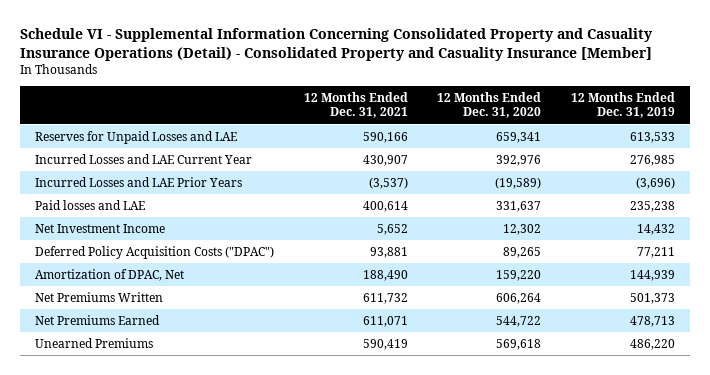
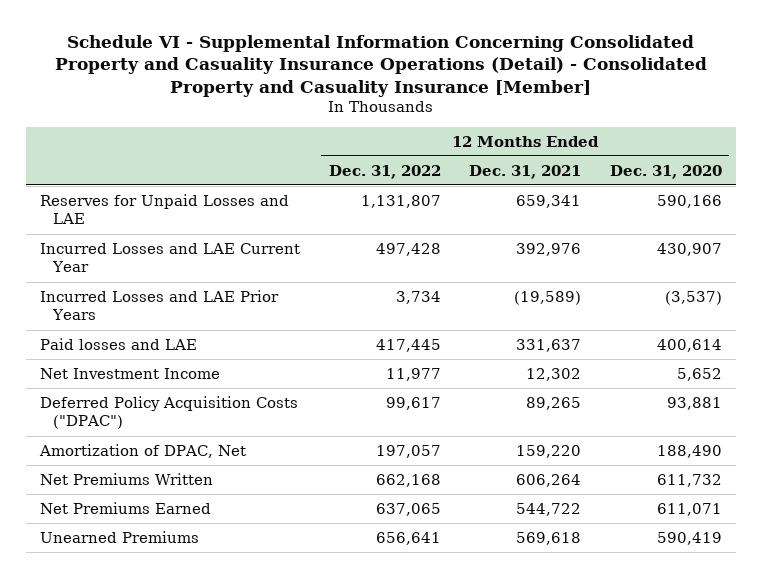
[570,92,675,119] 12 Months Ended Dec. 31, 2019 -> none
none -> [328,164,441,179] Dec. 31, 2022
[362,131,408,143] 590,166 -> [516,194,582,208] 659,341
[496,131,542,143] 659,341 -> [656,194,722,208] 590,166
[362,154,408,166] 430,907 -> [516,242,582,256] 392,976
[496,154,542,166] 392,976 -> [656,242,722,256] 430,907
[368,176,408,189] (3,537) -> [514,290,582,305] (19,589)
[495,176,542,189] (19,589) -> [664,290,722,305] (3,537)
[362,200,408,212] 400,614 -> [516,338,582,352] 331,637
[496,200,542,212] 331,637 -> [656,338,722,352] 400,614
[376,223,408,235] 5,652 -> [526,367,582,381] 12,302
[503,223,542,235] 12,302 -> [676,367,722,381] 5,652
[369,246,408,258] 93,881 -> [526,396,582,410] 89,265
[503,246,542,258] 89,265 -> [666,396,722,410] 93,881
[362,269,408,281] 188,490 -> [516,444,582,458] 159,220
[496,269,542,281] 159,220 -> [656,444,722,458] 188,490
[362,292,408,304] 611,732 -> [516,473,582,487] 606,264
[496,292,542,304] 606,264 -> [656,473,722,487] 611,732
[362,315,408,327] 611,071 -> [516,502,582,516] 544,722
[496,315,542,327] 544,722 -> [656,502,722,516] 611,071
[362,338,408,350] 590,419 -> [516,531,582,545] 569,618
[496,338,542,350] 569,618 -> [656,531,722,545] 590,419

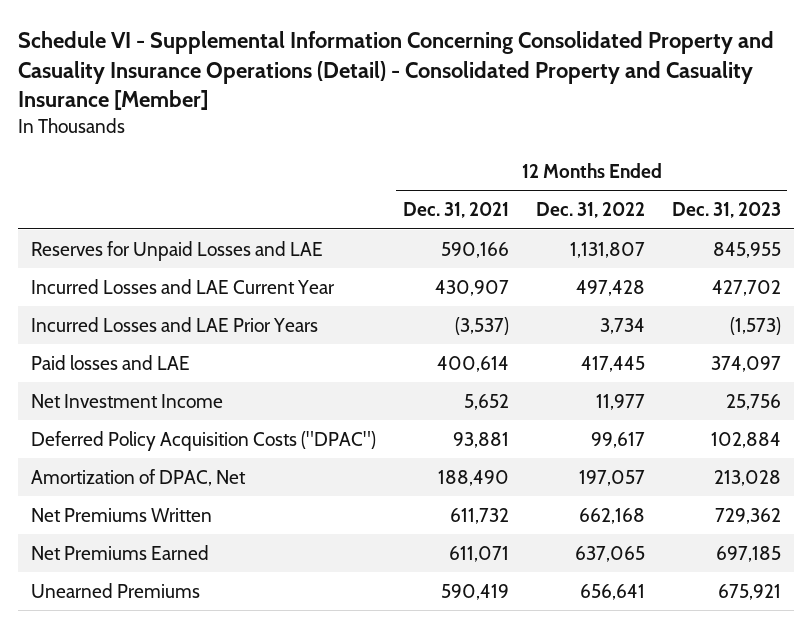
[609,164,722,179] Dec. 31, 2020 -> none
none -> [671,202,781,219] Dec. 31, 2023
[516,194,582,208] 659,341 -> [441,241,510,258] 590,166
[516,242,582,256] 392,976 -> [435,279,510,296] 430,907
[514,290,582,305] (19,589) -> [455,316,510,335] (3,537)
[516,338,582,352] 331,637 -> [437,355,510,372] 400,614
[526,367,582,381] 12,302 -> [464,393,510,410] 5,652
[526,396,582,410] 89,265 -> [453,431,510,448] 93,881
[516,444,582,458] 159,220 -> [438,469,510,486] 188,490
[516,473,582,487] 606,264 -> [450,507,510,524] 611,732
[516,502,582,516] 544,722 -> [449,545,510,562] 611,071
[516,531,582,545] 569,618 -> [441,583,510,600] 590,419

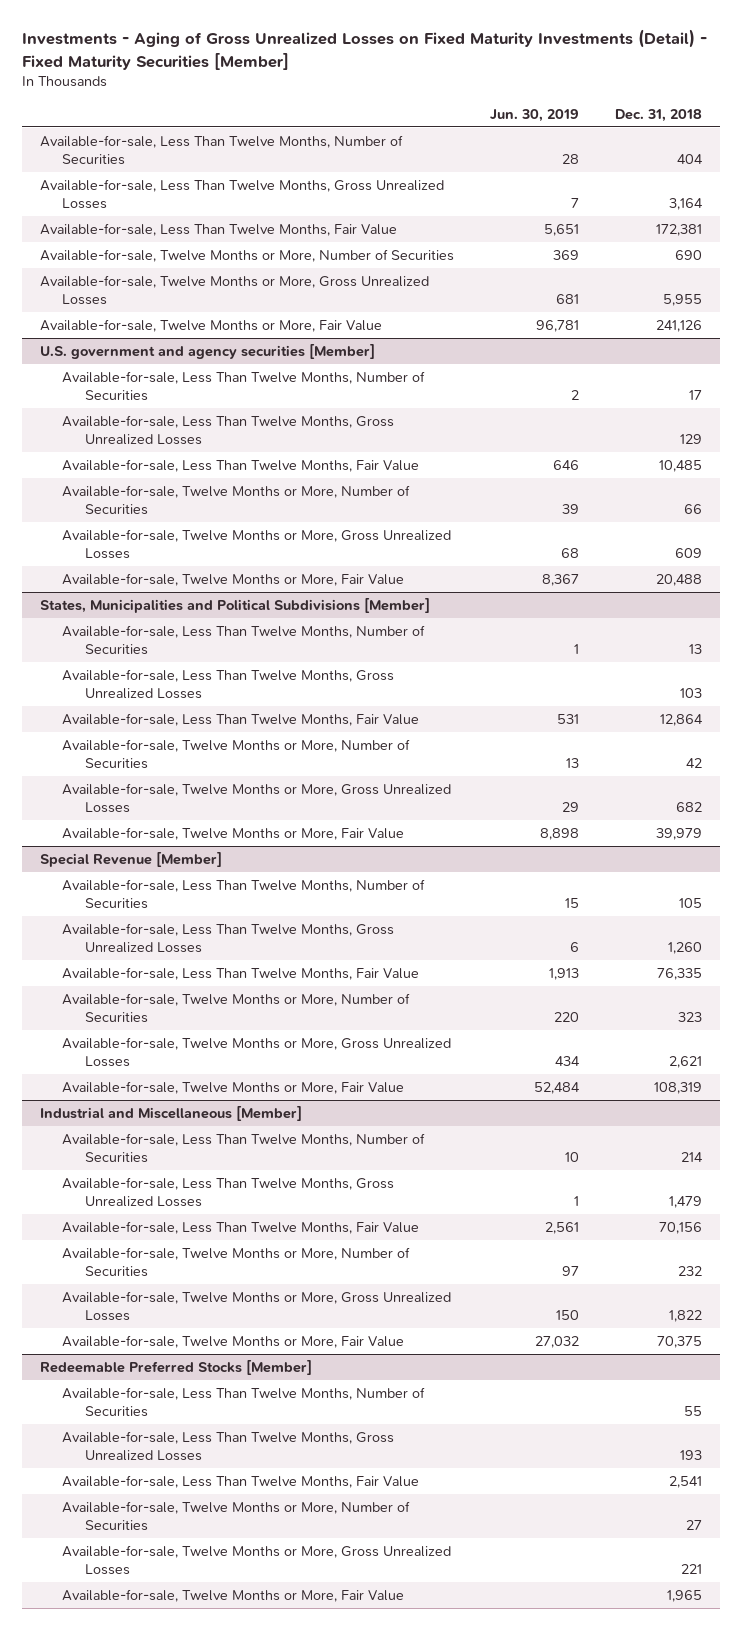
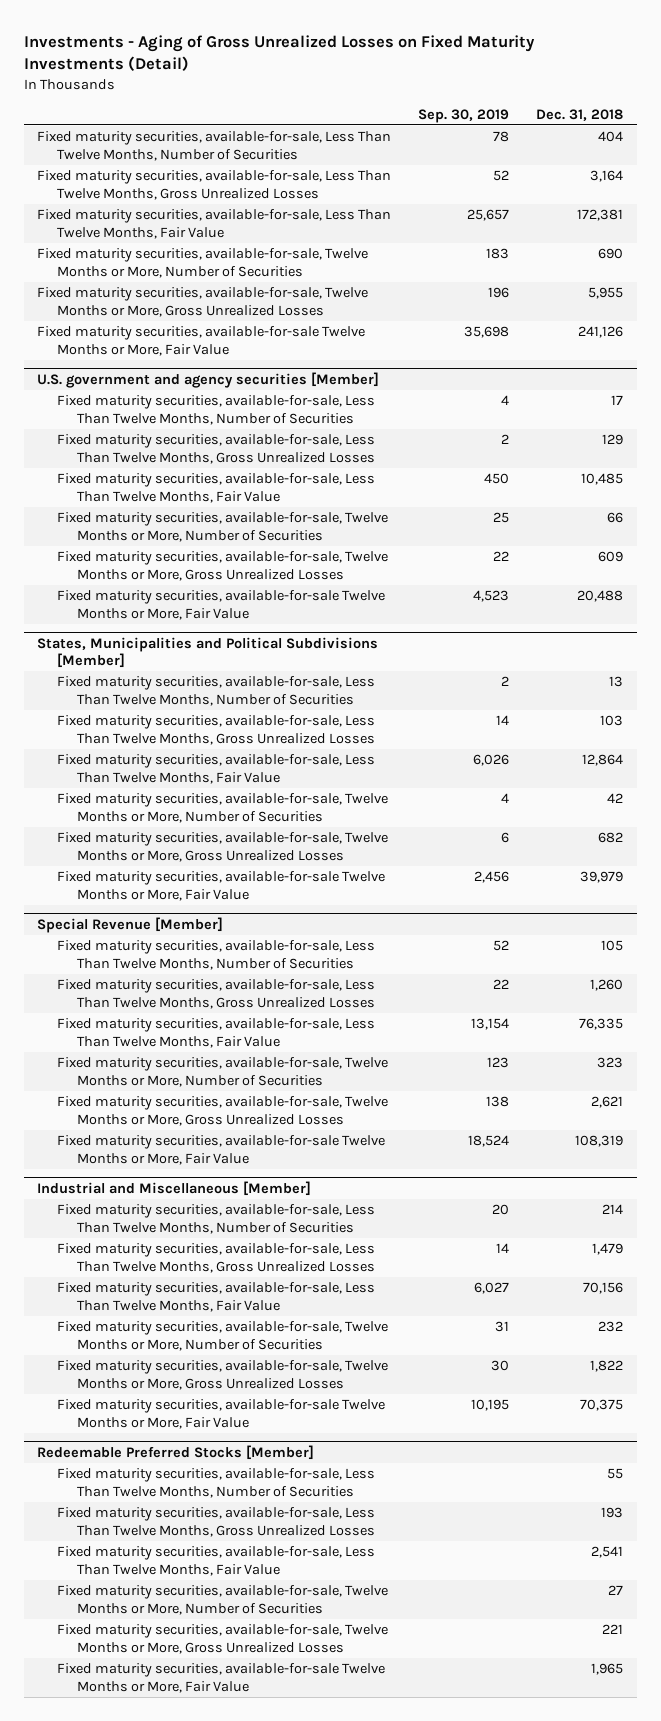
[21,29,707,70] Investments - Aging of Gross Unrealized Losses on Fixed Maturity Investments (Detail) - Fixed Maturity Securities [Member] -> [23,34,535,72] Investments - Aging of Gross Unrealized Losses on Fixed Maturity Investments (Detail)
[489,108,579,122] Jun. 30, 2019 -> none
none -> [418,108,510,123] Sep. 30, 2019
[39,135,403,166] Available-for-sale, Less Than Twelve Months, Number of Securities -> [37,131,392,161] Fixed maturity securities, available-for-sale, Less Than Twelve Months, Number of Securities
[39,179,444,210] Available-for-sale, Less Than Twelve Months, Gross Unrealized Losses -> [37,170,392,200] Fixed maturity securities, available-for-sale, Less Than Twelve Months, Gross Unrealized Losses
[39,223,397,237] Available-for-sale, Less Than Twelve Months, Fair Value -> [37,209,392,239] Fixed maturity securities, available-for-sale, Less Than Twelve Months, Fair Value
[39,249,454,263] Available-for-sale, Twelve Months or More, Number of Securities -> [37,248,369,278] Fixed maturity securities, available-for-sale, Twelve Months or More, Number of Securities
[39,275,429,306] Available-for-sale, Twelve Months or More, Gross Unrealized Losses -> [37,287,369,317] Fixed maturity securities, available-for-sale, Twelve Months or More, Gross Unrealized Losses
[39,319,382,333] Available-for-sale, Twelve Months or More, Fair Value -> [37,326,366,356] Fixed maturity securities, available-for-sale Twelve Months or More, Fair Value
[62,371,426,402] Available-for-sale, Less Than Twelve Months, Number of Securities -> [57,395,376,425] Fixed maturity securities, available-for-sale, Less Than Twelve Months, Number of Securities
[62,415,395,446] Available-for-sale, Less Than Twelve Months, Gross Unrealized Losses -> [57,434,376,464] Fixed maturity securities, available-for-sale, Less Than Twelve Months, Gross Unrealized Losses
[62,459,420,473] Available-for-sale, Less Than Twelve Months, Fair Value -> [57,473,376,503] Fixed maturity securities, available-for-sale, Less Than Twelve Months, Fair Value
[62,485,411,516] Available-for-sale, Twelve Months or More, Number of Securities -> [57,512,389,542] Fixed maturity securities, available-for-sale, Twelve Months or More, Number of Securities
[62,529,452,560] Available-for-sale, Twelve Months or More, Gross Unrealized Losses -> [57,551,389,581] Fixed maturity securities, available-for-sale, Twelve Months or More, Gross Unrealized Losses
[62,573,405,587] Available-for-sale, Twelve Months or More, Fair Value -> [57,590,386,620] Fixed maturity securities, available-for-sale Twelve Months or More, Fair Value
[62,625,426,656] Available-for-sale, Less Than Twelve Months, Number of Securities -> [57,676,376,706] Fixed maturity securities, available-for-sale, Less Than Twelve Months, Number of Securities
[62,669,395,700] Available-for-sale, Less Than Twelve Months, Gross Unrealized Losses -> [57,715,376,745] Fixed maturity securities, available-for-sale, Less Than Twelve Months, Gross Unrealized Losses
[62,713,420,727] Available-for-sale, Less Than Twelve Months, Fair Value -> [57,754,376,784] Fixed maturity securities, available-for-sale, Less Than Twelve Months, Fair Value
[62,739,411,770] Available-for-sale, Twelve Months or More, Number of Securities -> [57,793,389,823] Fixed maturity securities, available-for-sale, Twelve Months or More, Number of Securities
[62,783,452,814] Available-for-sale, Twelve Months or More, Gross Unrealized Losses -> [57,832,389,862] Fixed maturity securities, available-for-sale, Twelve Months or More, Gross Unrealized Losses
[62,827,405,841] Available-for-sale, Twelve Months or More, Fair Value -> [57,871,386,901] Fixed maturity securities, available-for-sale Twelve Months or More, Fair Value
[62,879,426,910] Available-for-sale, Less Than Twelve Months, Number of Securities -> [57,940,376,970] Fixed maturity securities, available-for-sale, Less Than Twelve Months, Number of Securities
[62,923,395,954] Available-for-sale, Less Than Twelve Months, Gross Unrealized Losses -> [57,979,376,1009] Fixed maturity securities, available-for-sale, Less Than Twelve Months, Gross Unrealized Losses
[62,967,420,981] Available-for-sale, Less Than Twelve Months, Fair Value -> [57,1018,376,1048] Fixed maturity securities, available-for-sale, Less Than Twelve Months, Fair Value
[62,993,411,1024] Available-for-sale, Twelve Months or More, Number of Securities -> [57,1057,389,1087] Fixed maturity securities, available-for-sale, Twelve Months or More, Number of Securities
[62,1037,452,1068] Available-for-sale, Twelve Months or More, Gross Unrealized Losses -> [57,1096,389,1126] Fixed maturity securities, available-for-sale, Twelve Months or More, Gross Unrealized Losses
[62,1081,405,1095] Available-for-sale, Twelve Months or More, Fair Value -> [57,1135,386,1165] Fixed maturity securities, available-for-sale Twelve Months or More, Fair Value
[62,1133,426,1164] Available-for-sale, Less Than Twelve Months, Number of Securities -> [57,1204,376,1234] Fixed maturity securities, available-for-sale, Less Than Twelve Months, Number of Securities
[62,1177,395,1208] Available-for-sale, Less Than Twelve Months, Gross Unrealized Losses -> [57,1243,376,1273] Fixed maturity securities, available-for-sale, Less Than Twelve Months, Gross Unrealized Losses
[62,1221,420,1235] Available-for-sale, Less Than Twelve Months, Fair Value -> [57,1282,376,1312] Fixed maturity securities, available-for-sale, Less Than Twelve Months, Fair Value
[62,1247,411,1278] Available-for-sale, Twelve Months or More, Number of Securities -> [57,1321,389,1351] Fixed maturity securities, available-for-sale, Twelve Months or More, Number of Securities
[62,1291,452,1322] Available-for-sale, Twelve Months or More, Gross Unrealized Losses -> [57,1360,389,1390] Fixed maturity securities, available-for-sale, Twelve Months or More, Gross Unrealized Losses
[62,1335,405,1349] Available-for-sale, Twelve Months or More, Fair Value -> [57,1399,386,1429] Fixed maturity securities, available-for-sale Twelve Months or More, Fair Value
[62,1387,426,1418] Available-for-sale, Less Than Twelve Months, Number of Securities -> [57,1468,376,1498] Fixed maturity securities, available-for-sale, Less Than Twelve Months, Number of Securities
[62,1431,395,1462] Available-for-sale, Less Than Twelve Months, Gross Unrealized Losses -> [57,1507,376,1537] Fixed maturity securities, available-for-sale, Less Than Twelve Months, Gross Unrealized Losses
[62,1475,420,1489] Available-for-sale, Less Than Twelve Months, Fair Value -> [57,1546,376,1576] Fixed maturity securities, available-for-sale, Less Than Twelve Months, Fair Value
[62,1501,411,1532] Available-for-sale, Twelve Months or More, Number of Securities -> [57,1585,389,1615] Fixed maturity securities, available-for-sale, Twelve Months or More, Number of Securities
[62,1545,452,1576] Available-for-sale, Twelve Months or More, Gross Unrealized Losses -> [57,1624,389,1654] Fixed maturity securities, available-for-sale, Twelve Months or More, Gross Unrealized Losses
[62,1589,405,1603] Available-for-sale, Twelve Months or More, Fair Value -> [57,1663,386,1693] Fixed maturity securities, available-for-sale Twelve Months or More, Fair Value

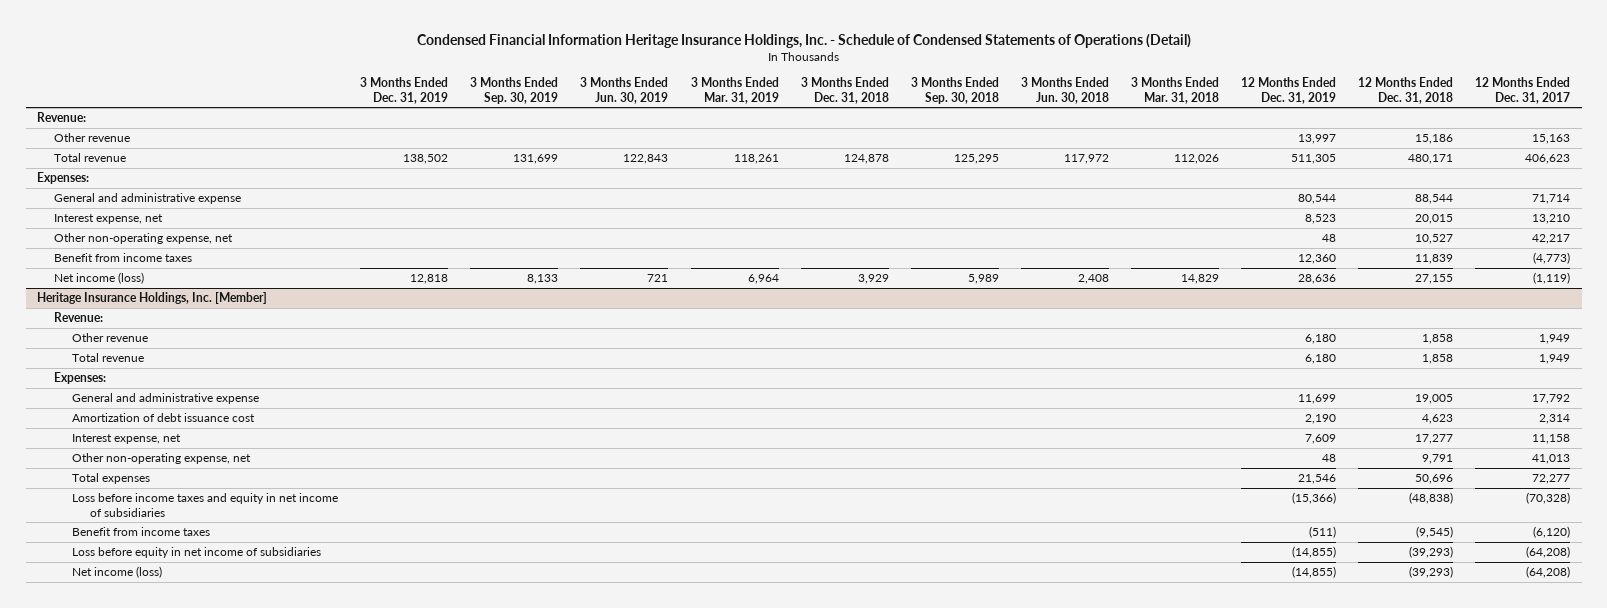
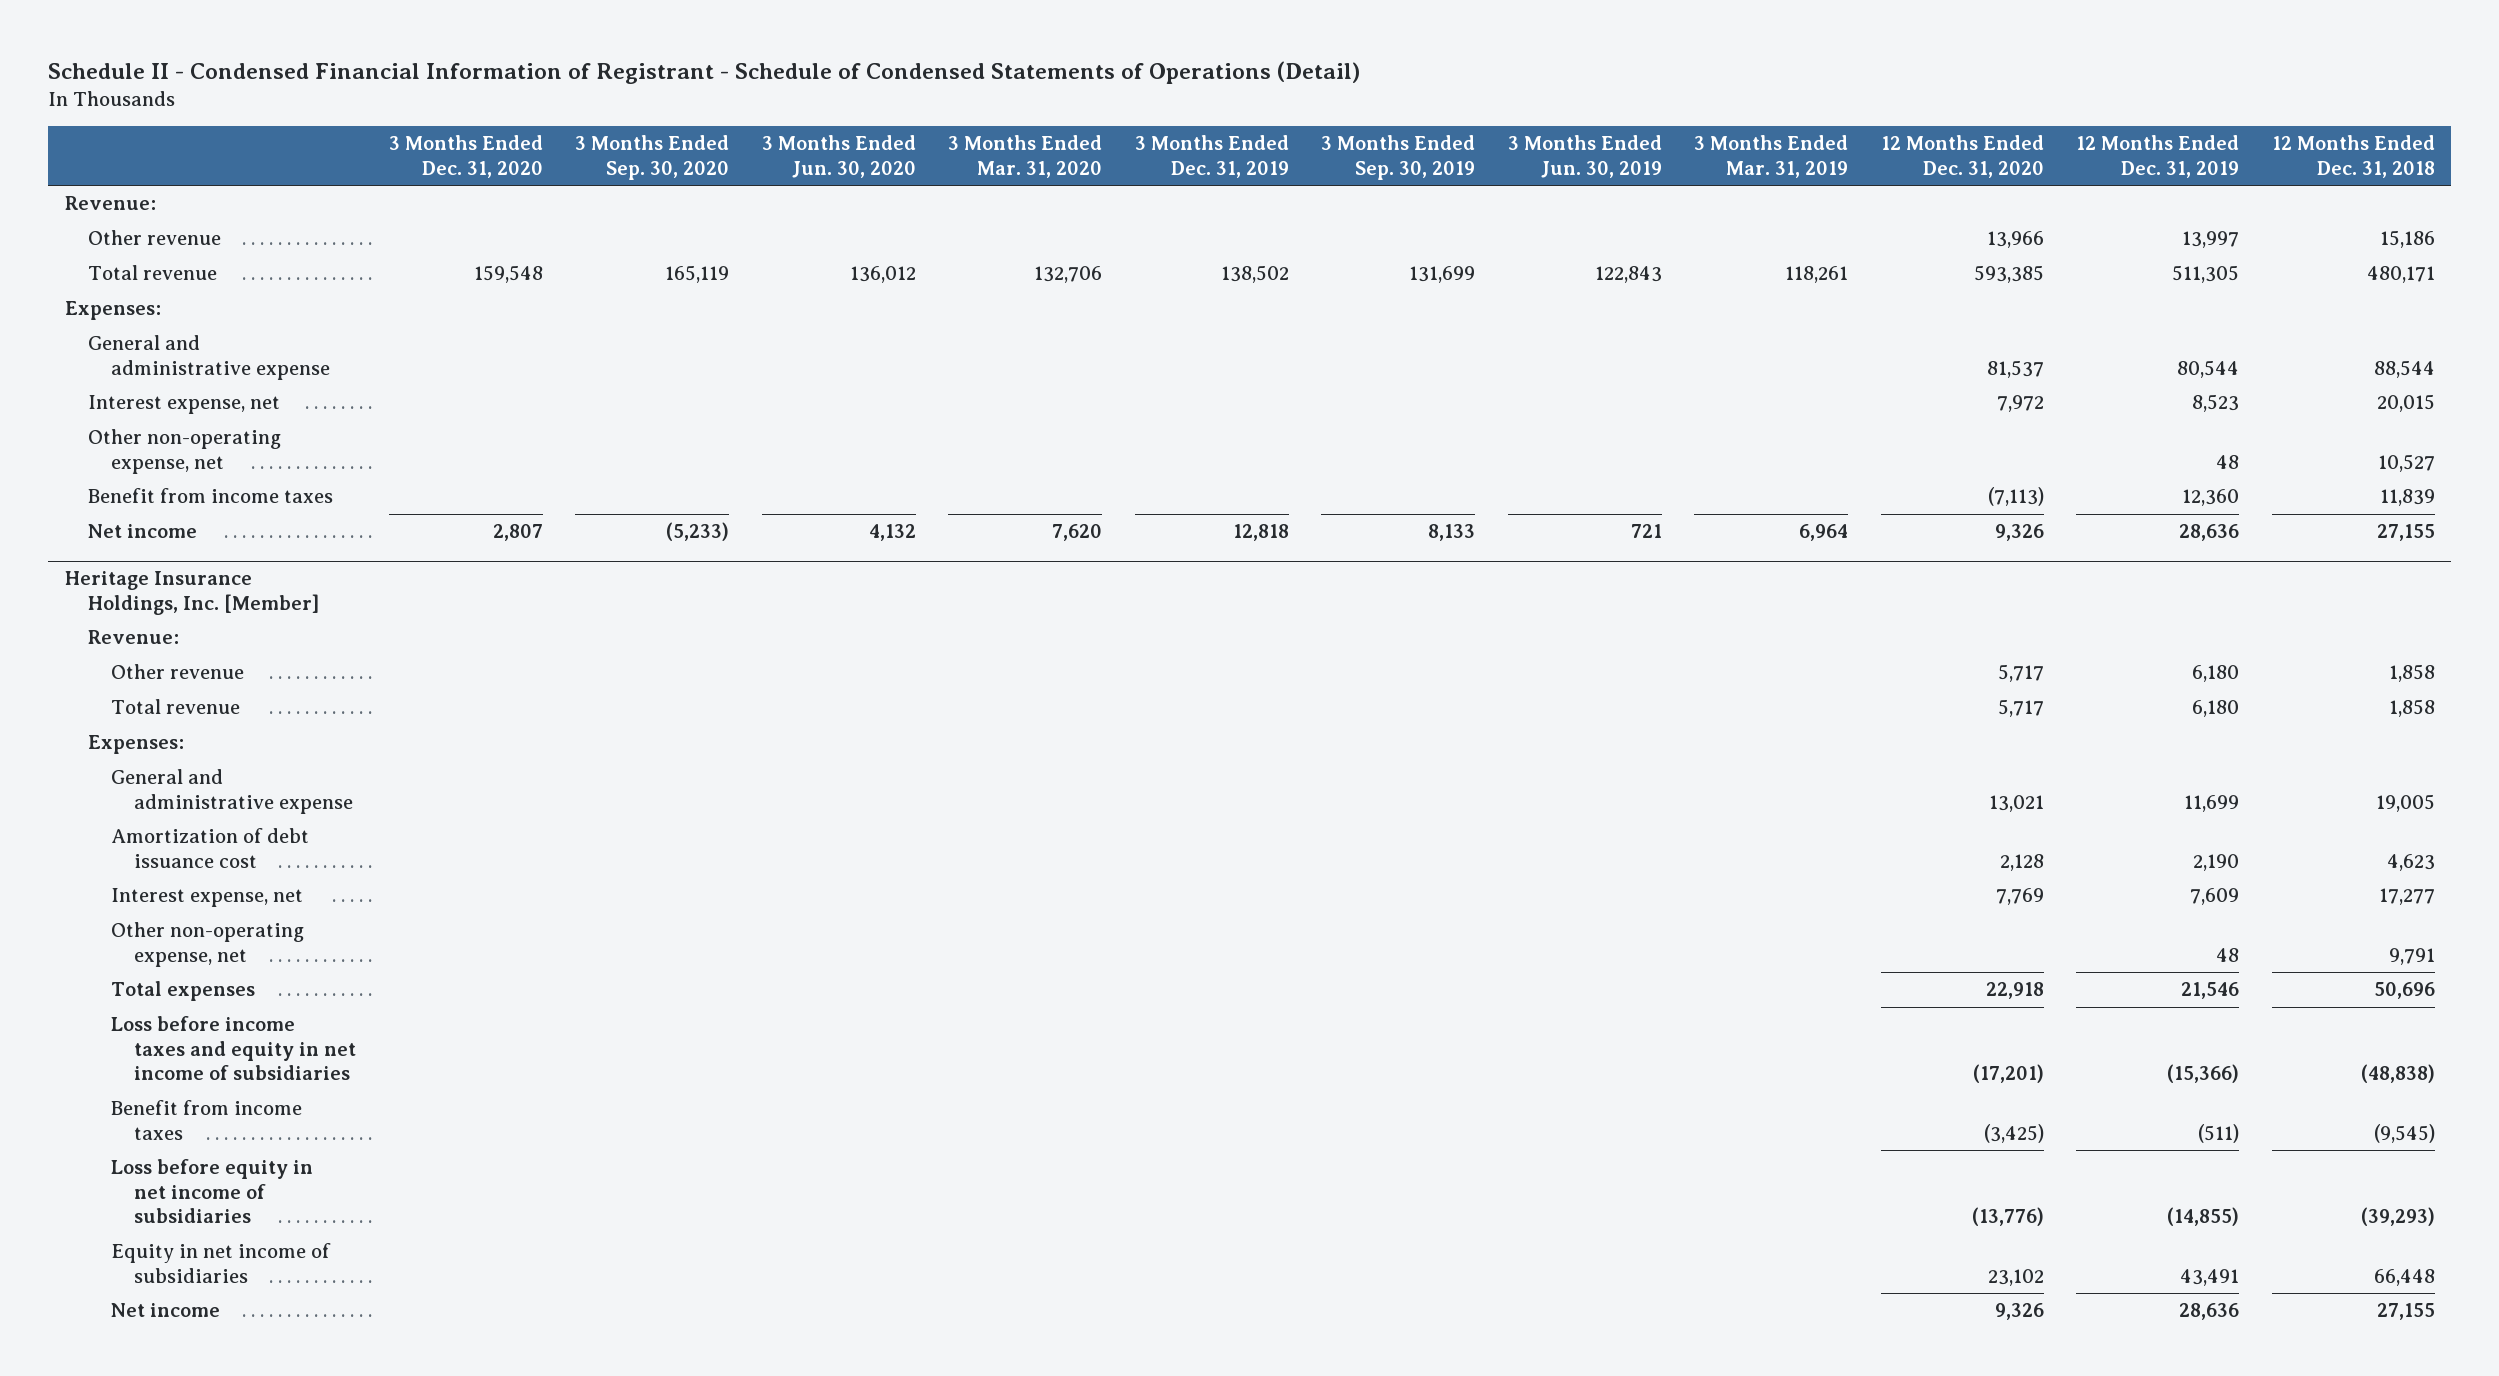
[416,33,1191,48] Condensed Financial Information Heritage Insurance Holdings, Inc. - Schedule of Condensed Statements of Operations (Detail) -> [48,61,1361,85] Schedule II - Condensed Financial Information of Registrant - Schedule of Condensed Statements of Operations (Detail)
[800,77,889,104] 3 Months Ended Dec. 31, 2018 -> none
[910,77,999,104] 3 Months Ended Sep. 30, 2018 -> none
[1020,77,1109,104] 3 Months Ended Jun. 30, 2018 -> none
[1131,77,1220,104] 3 Months Ended Mar. 31, 2018 -> none
[1475,77,1571,104] 12 Months Ended Dec. 31, 2017 -> none
none -> [388,135,543,178] 3 Months Ended Dec. 31, 2020
none -> [575,135,730,180] 3 Months Ended Sep. 30, 2020
none -> [761,135,916,178] 3 Months Ended Jun. 30, 2020
none -> [948,135,1103,178] 3 Months Ended Mar. 31, 2020
none -> [1880,135,2044,178] 12 Months Ended Dec. 31, 2020
[54,272,145,285] Net income (loss) -> [87,524,197,539] Net income
none -> [110,1243,331,1283] Equity in net income of subsidiaries
[72,566,163,579] Net income (loss) -> [110,1303,220,1318] Net income
[1292,566,1337,579] (14,855) -> [2179,1303,2240,1321] 28,636
[1409,566,1454,579] (39,293) -> [2376,1303,2435,1321] 27,155

